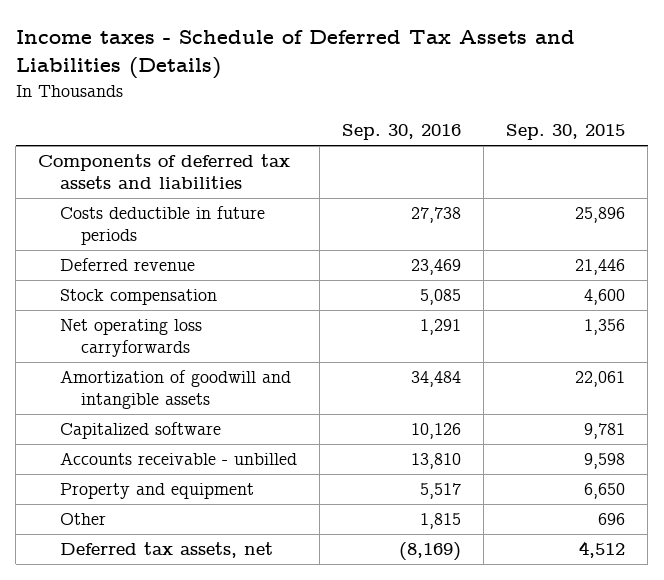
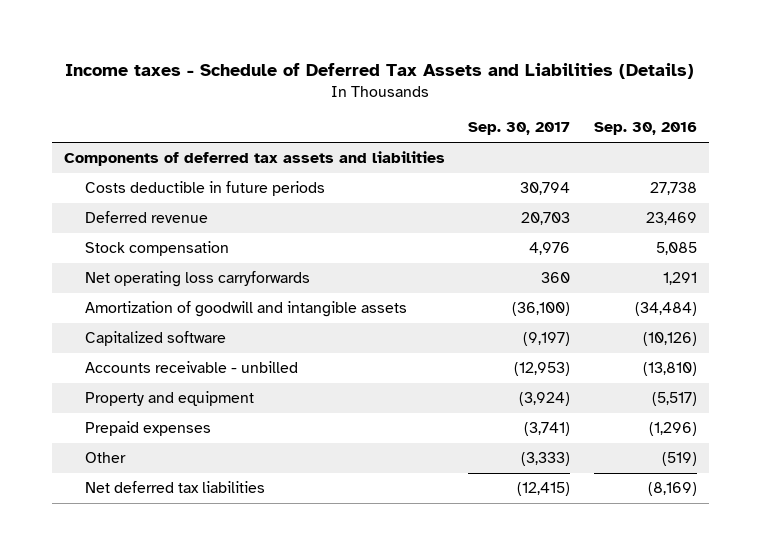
[506,124,626,141] Sep. 30, 2015 -> none
none -> [468,122,571,136] Sep. 30, 2017
[411,371,462,388] 34,484 -> [635,302,698,317] (34,484)
[411,423,462,440] 10,126 -> [643,332,698,347] (10,126)
[411,453,462,470] 13,810 -> [643,362,698,377] (13,810)
[420,483,462,500] 5,517 -> [652,392,698,407] (5,517)
none -> [85,421,212,437] Prepaid expenses
[420,513,462,530] 1,815 -> [662,452,698,467] (519)
[59,542,273,559] Deferred tax assets, net -> [85,481,266,494] Net deferred tax liabilities

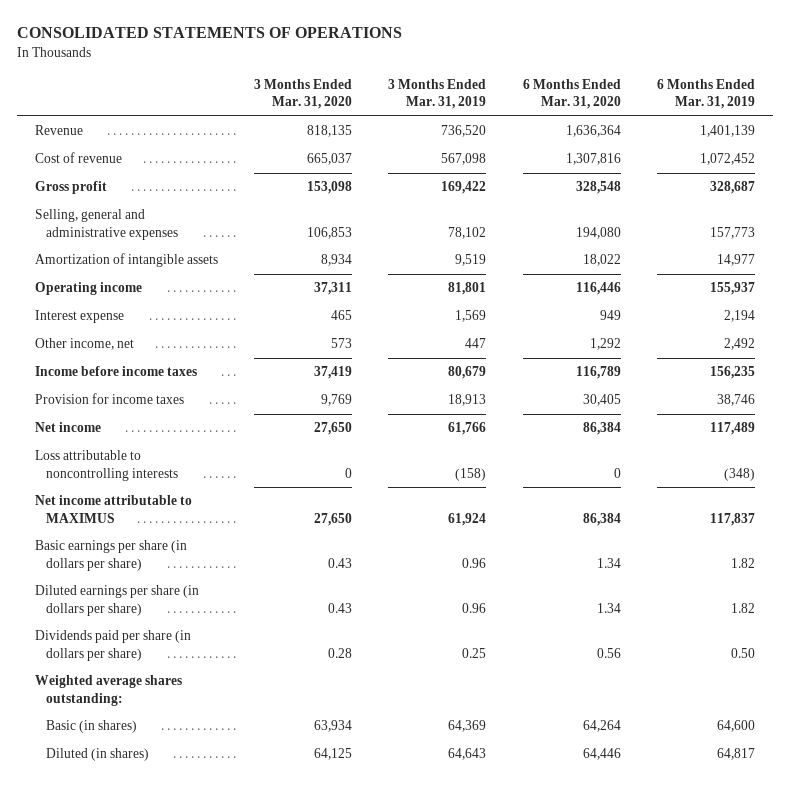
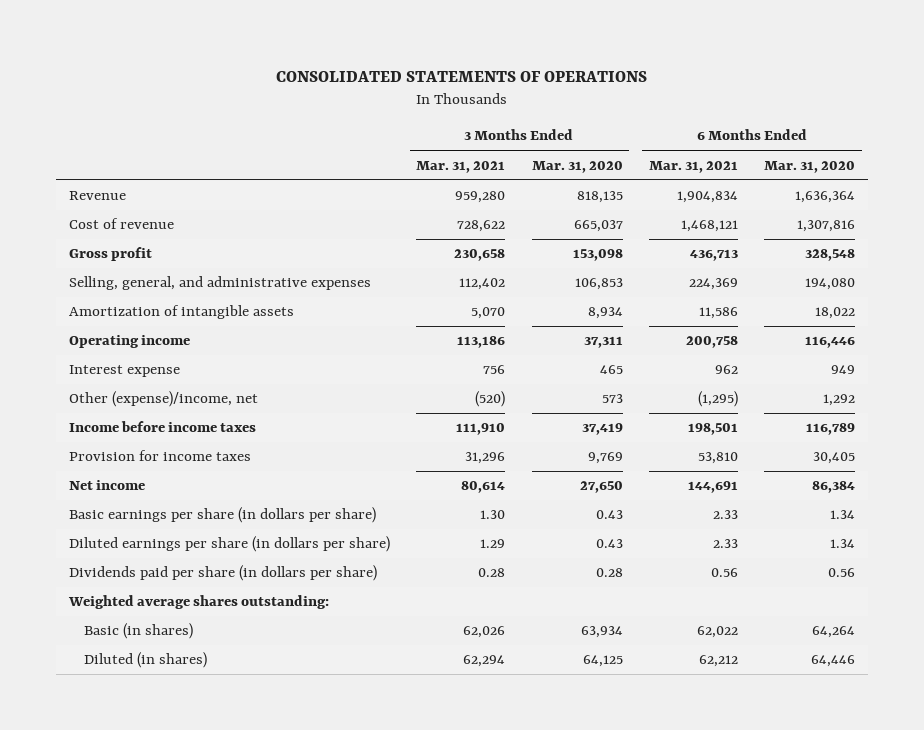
[388,78,487,110] 3 Months Ended Mar. 31, 2019 -> none
[657,78,756,110] 6 Months Ended Mar. 31, 2019 -> none
none -> [416,160,506,173] Mar. 31, 2021
none -> [648,160,738,173] Mar. 31, 2021
[34,209,179,240] Selling, general and administrative expenses -> [69,276,372,291] Selling, general, and administrative expenses
[34,338,134,351] Other income, net -> [69,391,259,408] Other (expense)/income, net
[34,450,179,481] Loss attributable to noncontrolling interests -> none
[34,495,192,523] Net income attributable to MAXIMUS -> none

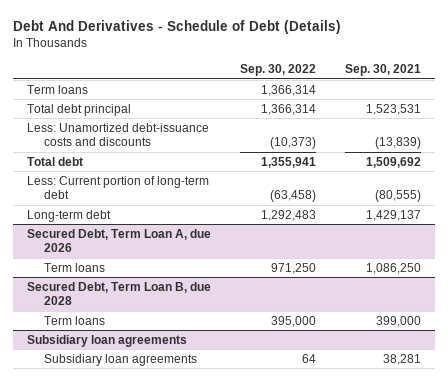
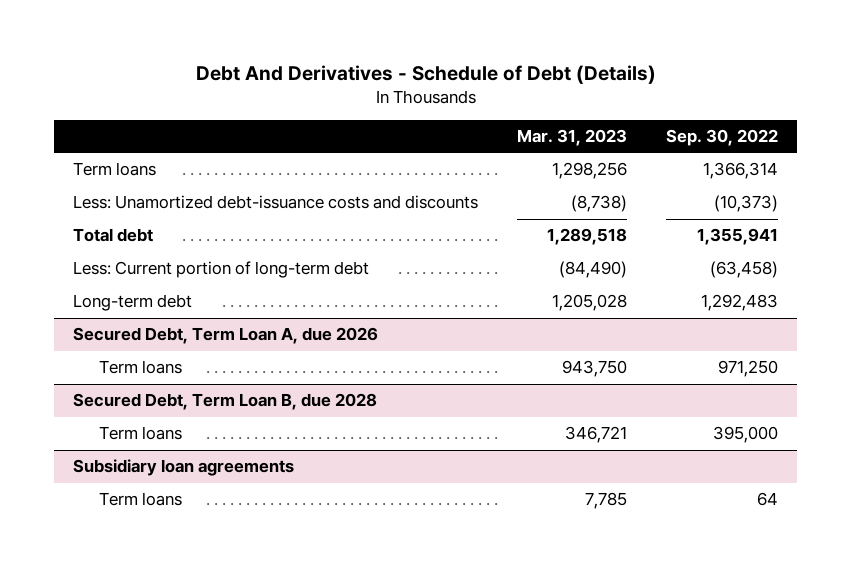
[344,64,421,77] Sep. 30, 2021 -> none
none -> [517,129,628,147] Mar. 31, 2023
[27,103,132,116] Total debt principal -> none
[43,353,197,366] Subsidiary loan agreements -> none
none -> [98,492,182,507] Term loans

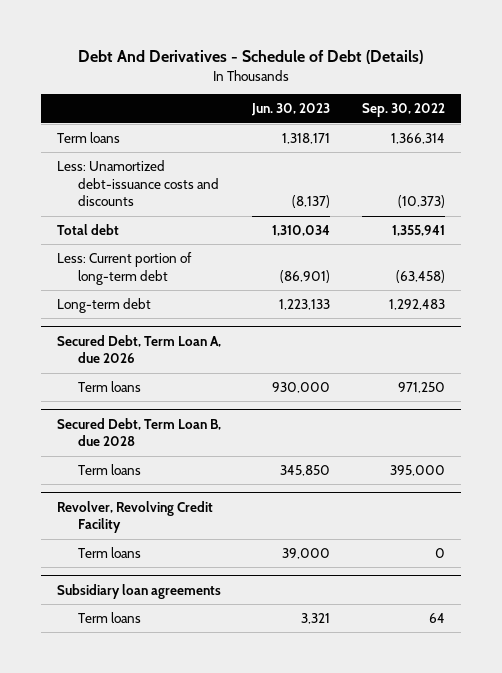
[517,129,628,147] Mar. 31, 2023 -> none
none -> [251,103,331,117] Jun. 30, 2023
none -> [56,500,213,534] Revolver, Revolving Credit Facility
none -> [77,546,141,558] Term loans

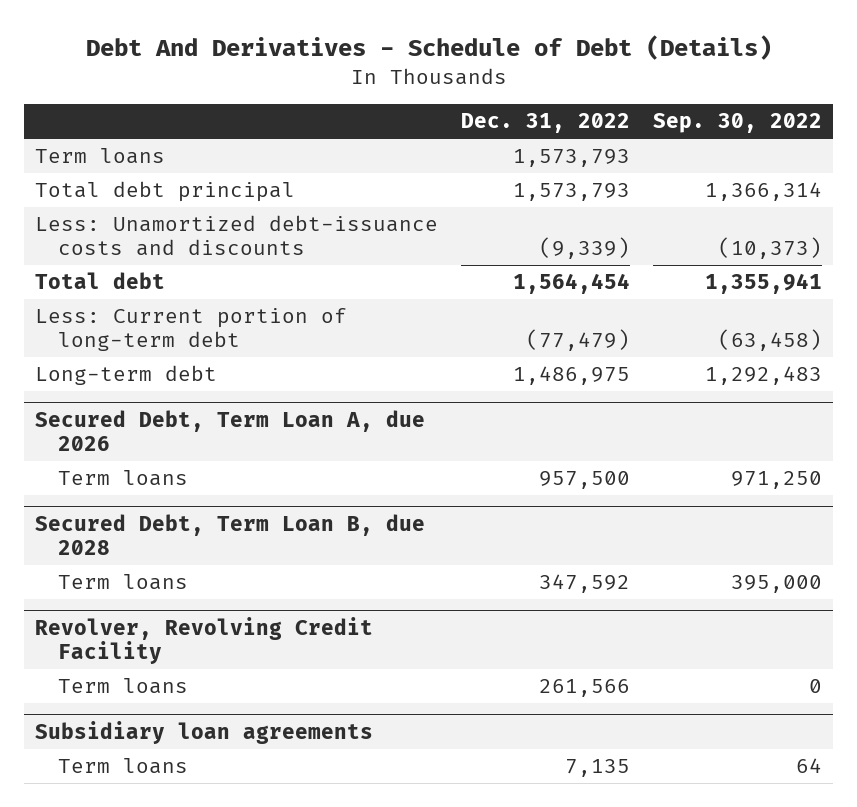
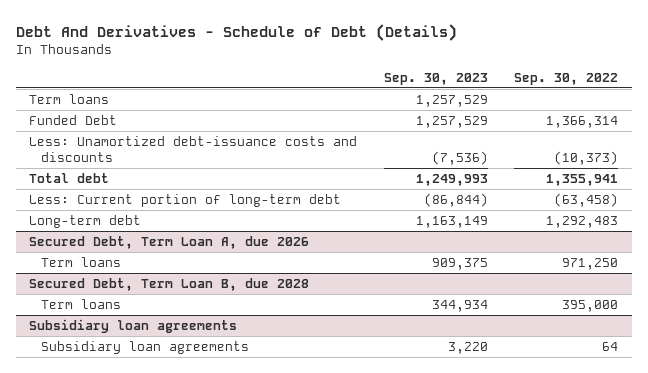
[461,113,631,134] Dec. 31, 2022 -> none
none -> [383,73,488,86] Sep. 30, 2023
[35,181,296,203] Total debt principal -> [29,114,118,125] Funded Debt
[35,617,374,665] Revolver, Revolving Credit Facility -> none
[58,678,189,695] Term loans -> none
[58,758,189,775] Term loans -> none
none -> [41,340,250,354] Subsidiary loan agreements

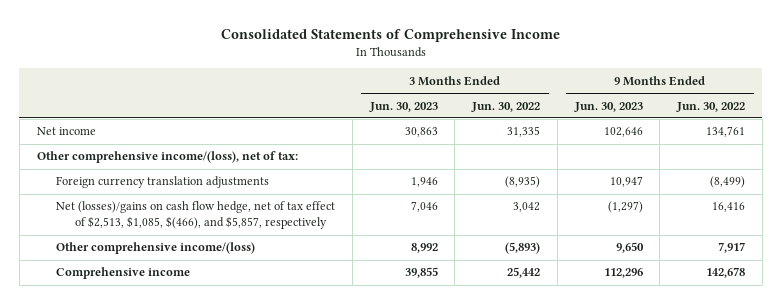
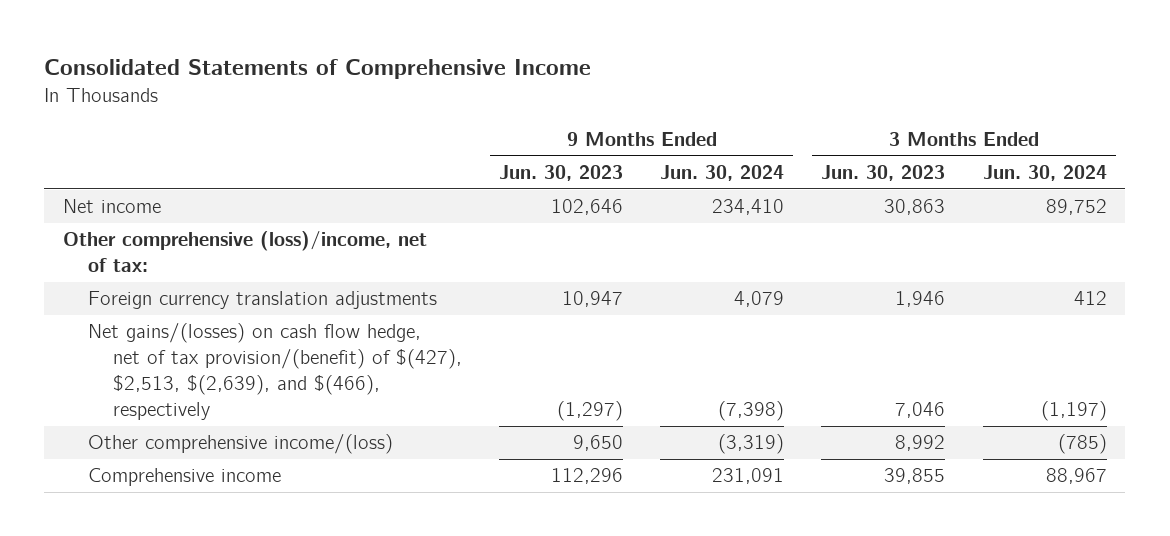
[471,101,541,112] Jun. 30, 2022 -> none
[676,101,746,112] Jun. 30, 2022 -> none
none -> [660,164,785,181] Jun. 30, 2024
none -> [982,164,1107,181] Jun. 30, 2024
[36,151,298,164] Other comprehensive income/(loss), net of tax: -> [63,231,428,273] Other comprehensive (loss)/income, net of tax:
[56,201,336,230] Net (losses)/gains on cash flow hedge, net of tax effect of $2,513, $1,085, $(466), and $5,857, respectively -> [87,323,462,421] Net gains/(losses) on cash flow hedge, net of tax provision/(benefit) of $(427), $2,513, $(2,639), and $(466), respectively

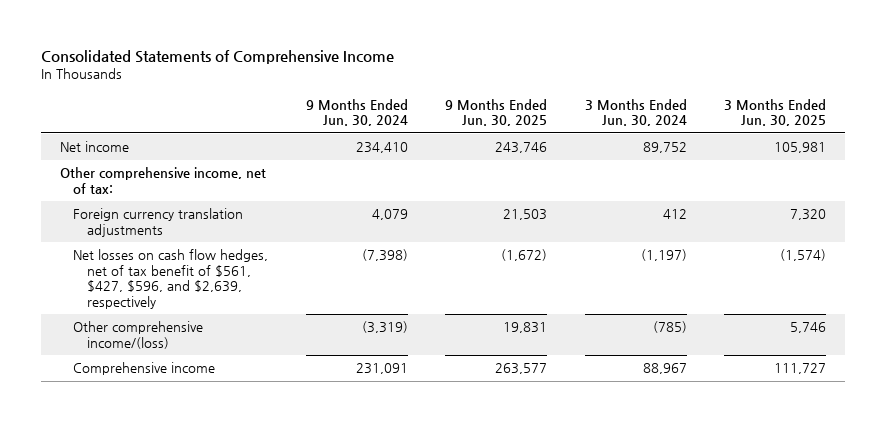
[498,164,623,181] Jun. 30, 2023 -> none
[821,164,946,181] Jun. 30, 2023 -> none
none -> [445,98,548,127] 9 Months Ended Jun. 30, 2025
none -> [724,98,827,127] 3 Months Ended Jun. 30, 2025
[63,231,428,273] Other comprehensive (loss)/income, net of tax: -> [59,167,266,194] Other comprehensive income, net of tax:
[87,323,462,421] Net gains/(losses) on cash flow hedge, net of tax provision/(benefit) of $(427), $2,513, $(2,639), and $(466), respectively -> [73,249,269,309] Net losses on cash flow hedges, net of tax benefit of $561, $427, $596, and $2,639, respectively

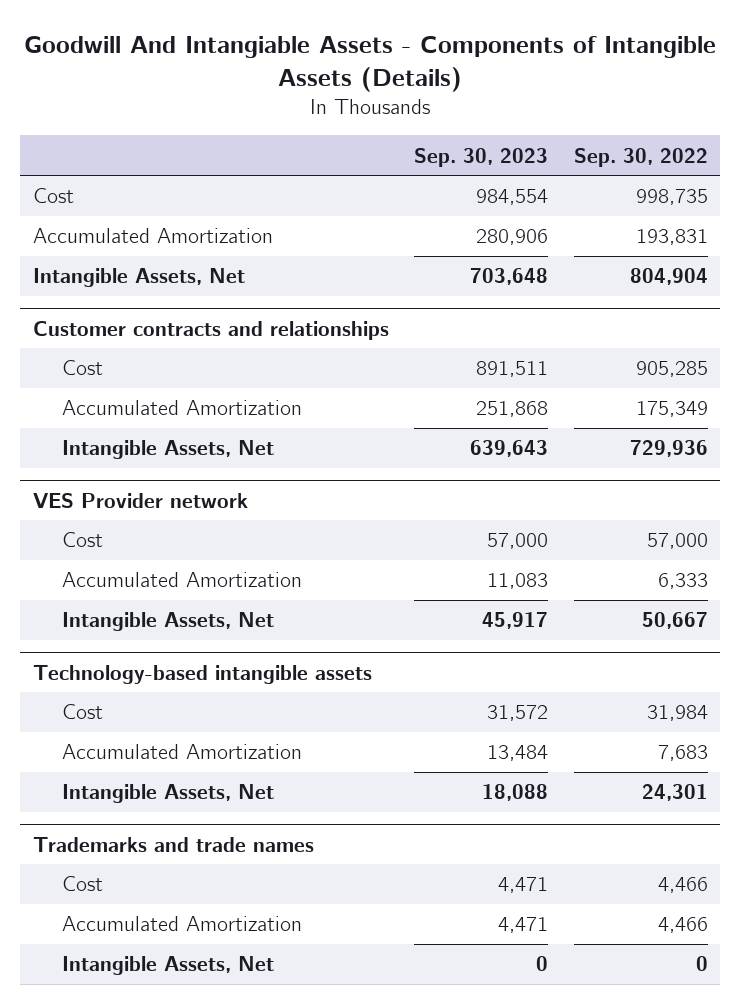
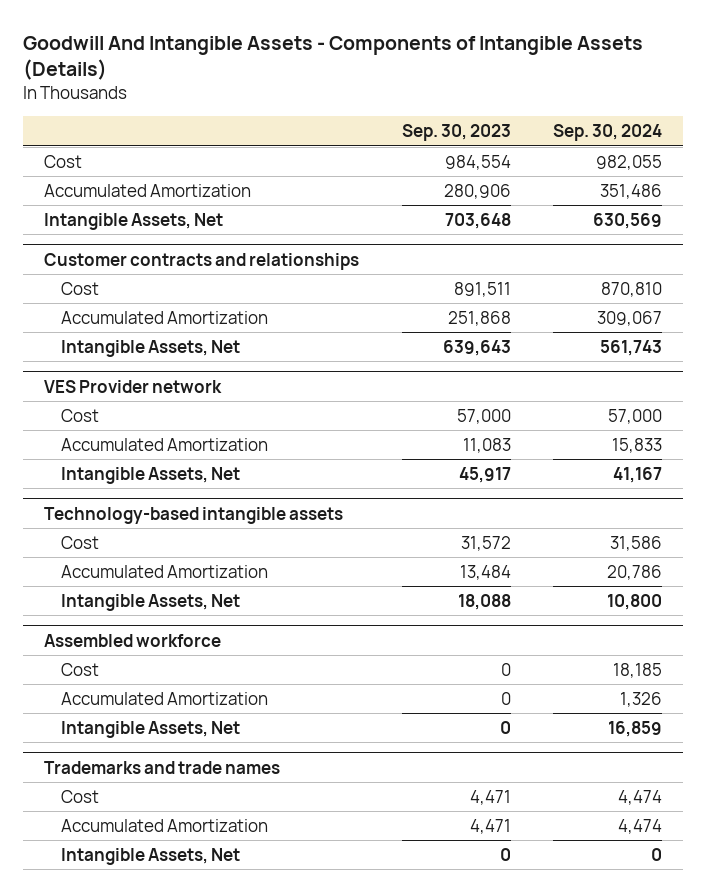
[24,35,717,92] Goodwill And Intangiable Assets - Components of Intangible Assets (Details) -> [23,35,644,81] Goodwill And Intangible Assets - Components of Intangible Assets (Details)
[573,147,708,167] Sep. 30, 2022 -> none
none -> [553,124,663,142] Sep. 30, 2024
none -> [44,633,222,647] Assembled workforce
none -> [60,662,99,676] Cost
none -> [60,691,268,705] Accumulated Amortization
none -> [60,720,240,738] Intangible Assets, Net

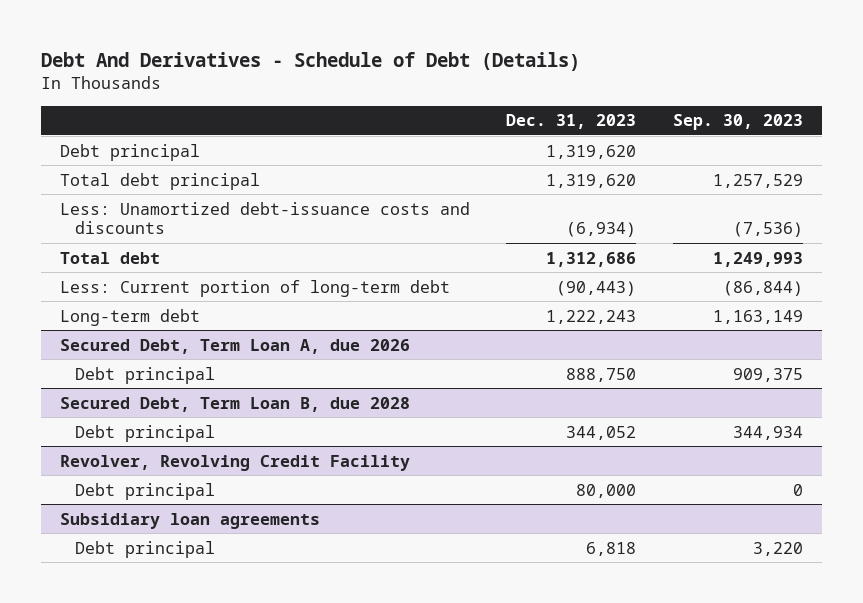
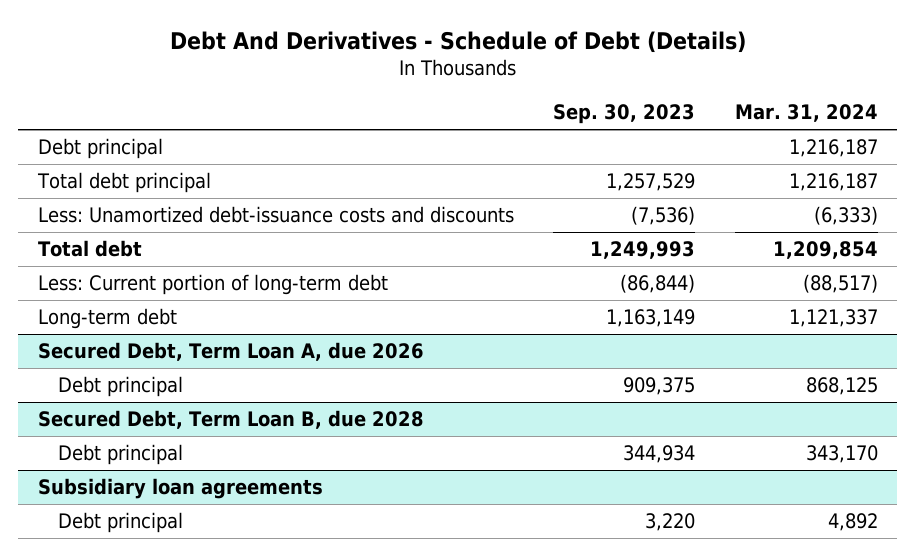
[506,114,637,130] Dec. 31, 2023 -> none
none -> [734,104,878,123] Mar. 31, 2024
[59,454,410,471] Revolver, Revolving Credit Facility -> none
[75,482,216,500] Debt principal -> none

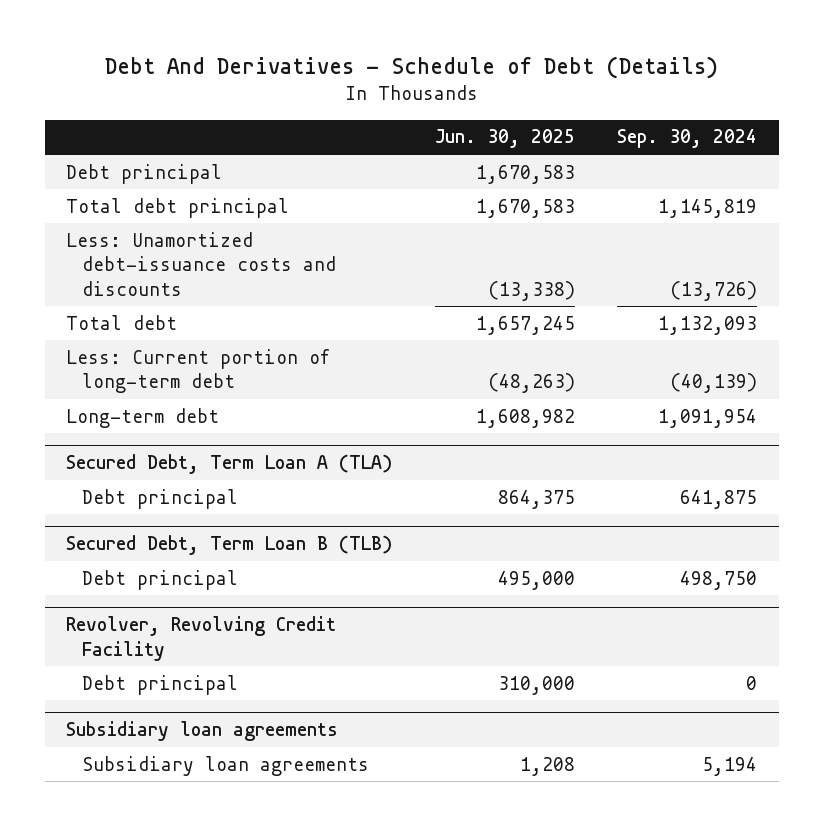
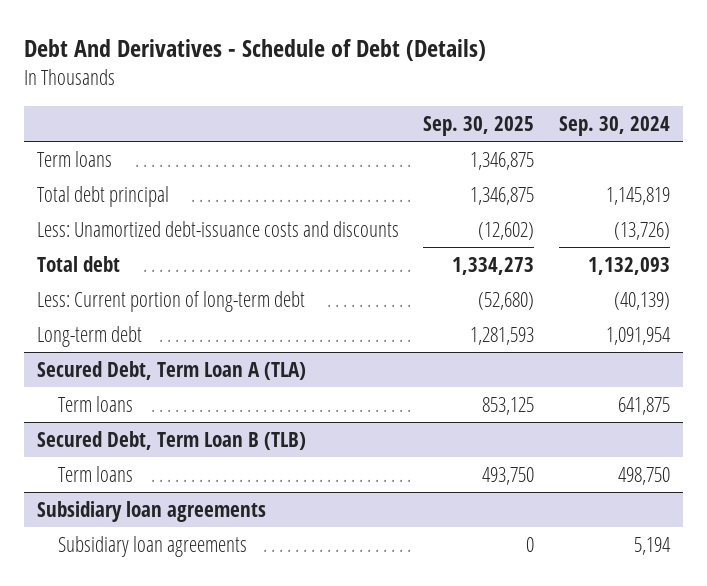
[434,129,575,149] Jun. 30, 2025 -> none
none -> [423,115,535,136] Sep. 30, 2025
[66,163,223,184] Debt principal -> [36,151,112,168] Term loans
[81,488,238,509] Debt principal -> [57,396,133,413] Term loans
[66,616,337,661] Revolver, Revolving Credit Facility -> none
[81,674,238,695] Debt principal -> none
[81,569,238,590] Debt principal -> [57,466,133,483] Term loans

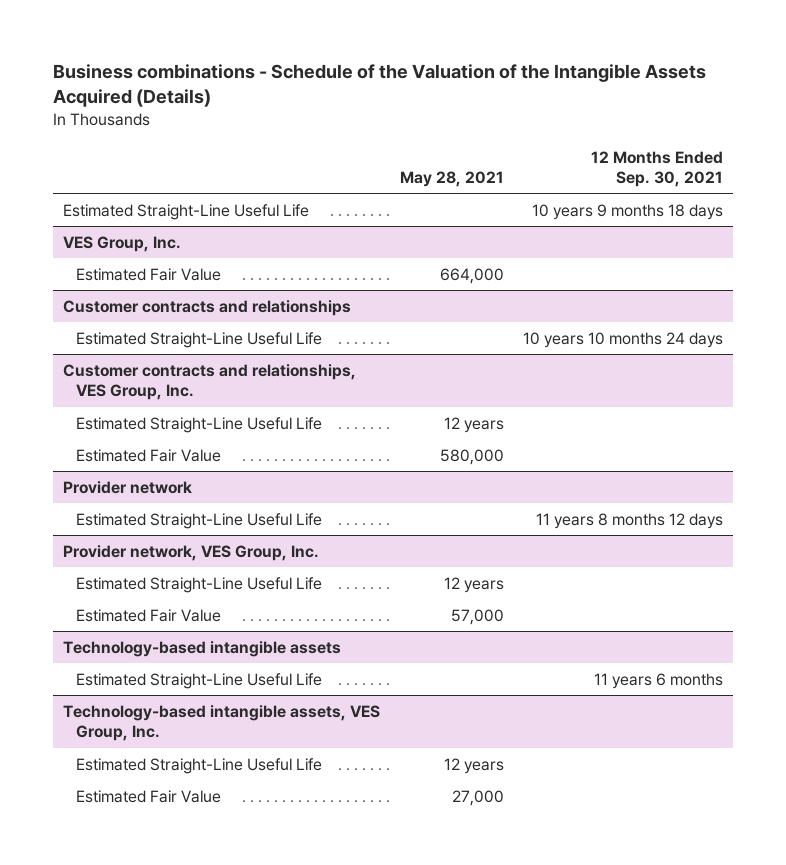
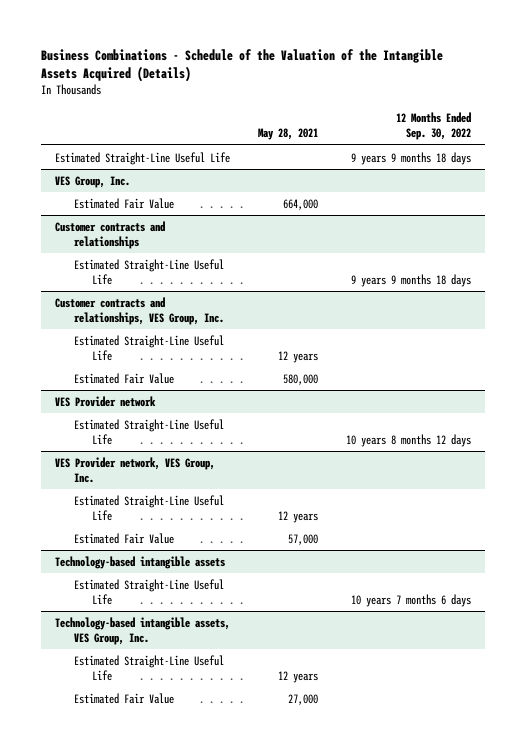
[53,64,707,108] Business combinations - Schedule of the Valuation of the Intangible Assets Acquired (Details) -> [41,48,444,83] Business Combinations - Schedule of the Valuation of the Intangible Assets Acquired (Details)
[591,150,724,187] 12 Months Ended Sep. 30, 2021 -> none
none -> [396,111,472,141] 12 Months Ended Sep. 30, 2022
[63,480,193,494] Provider network -> [55,395,157,407] VES Provider network
[63,544,320,561] Provider network, VES Group, Inc. -> [55,456,216,484] VES Provider network, VES Group, Inc.

